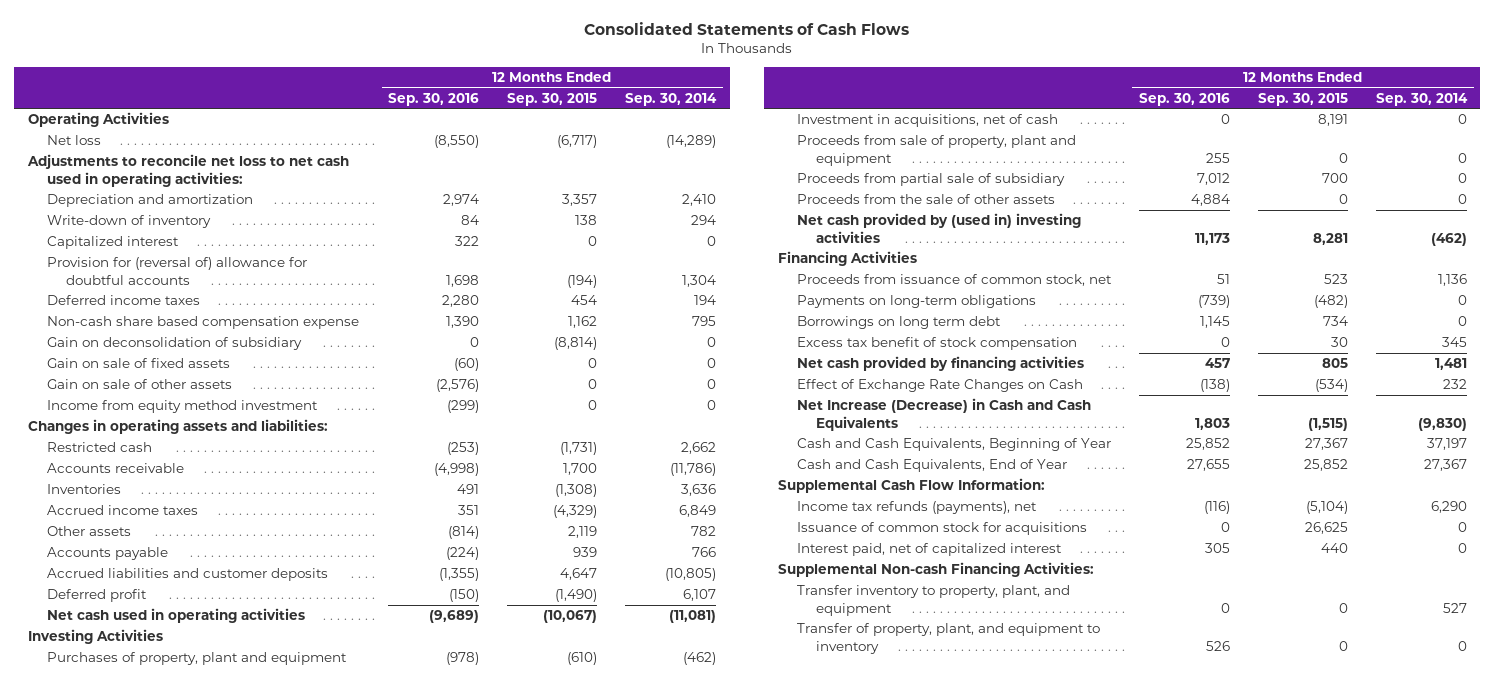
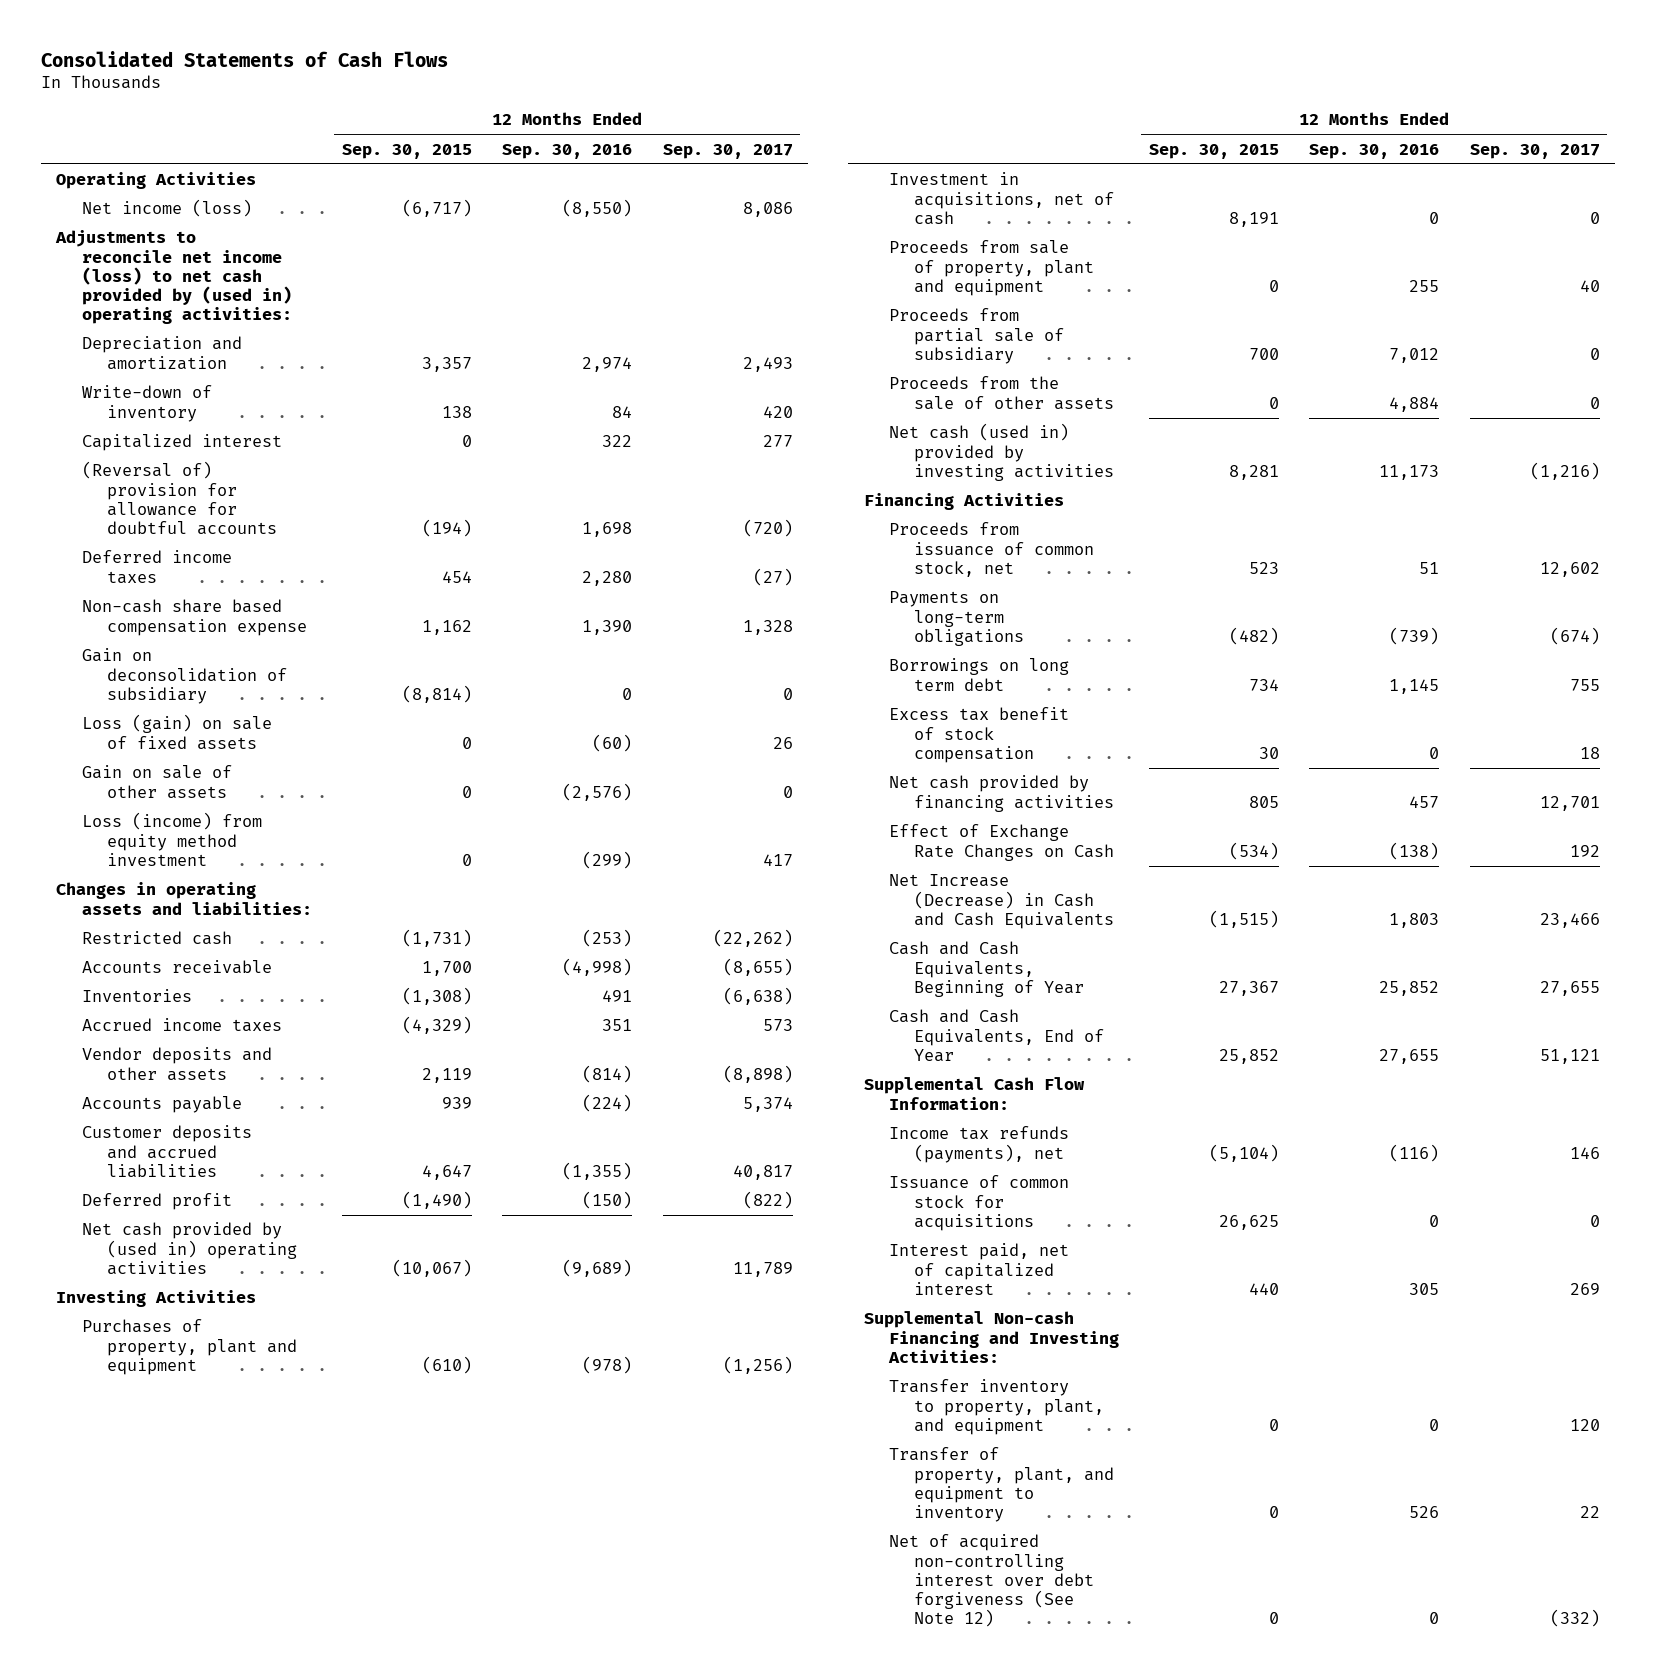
[625,92,718,106] Sep. 30, 2014 -> none
none -> [662,143,793,159] Sep. 30, 2017
[46,135,101,146] Net loss -> [81,199,252,218] Net income (loss)
[26,154,349,187] Adjustments to reconcile net loss to net cash used in operating activities: -> [55,230,292,325] Adjustments to reconcile net income (loss) to net cash provided by (used in) operating activities:
[46,257,307,285] Provision for (reversal of) allowance for doubtful accounts -> [81,461,277,535] (Reversal of) provision for allowance for doubtful accounts
[46,358,230,369] Gain on sale of fixed assets -> [81,714,272,750] Loss (gain) on sale of fixed assets
[46,400,318,414] Income from equity method investment -> [81,812,262,866] Loss (income) from equity method investment
[46,526,131,537] Other assets -> [81,1047,272,1081] Vendor deposits and other assets
[46,568,328,582] Accrued liabilities and customer deposits -> [81,1125,252,1178] Customer deposits and accrued liabilities
[46,608,305,624] Net cash used in operating activities -> [81,1222,297,1275] Net cash provided by (used in) operating activities
[797,213,1082,243] Net cash provided by (used in) investing activities -> [888,423,1114,481] Net cash (used in) provided by investing activities
[777,562,1094,578] Supplemental Non-cash Financing Activities: -> [863,1311,1119,1363] Supplemental Non-cash Financing and Investing Activities:
none -> [888,1534,1094,1628] Net of acquired non-controlling interest over debt forgiveness (See Note 12)

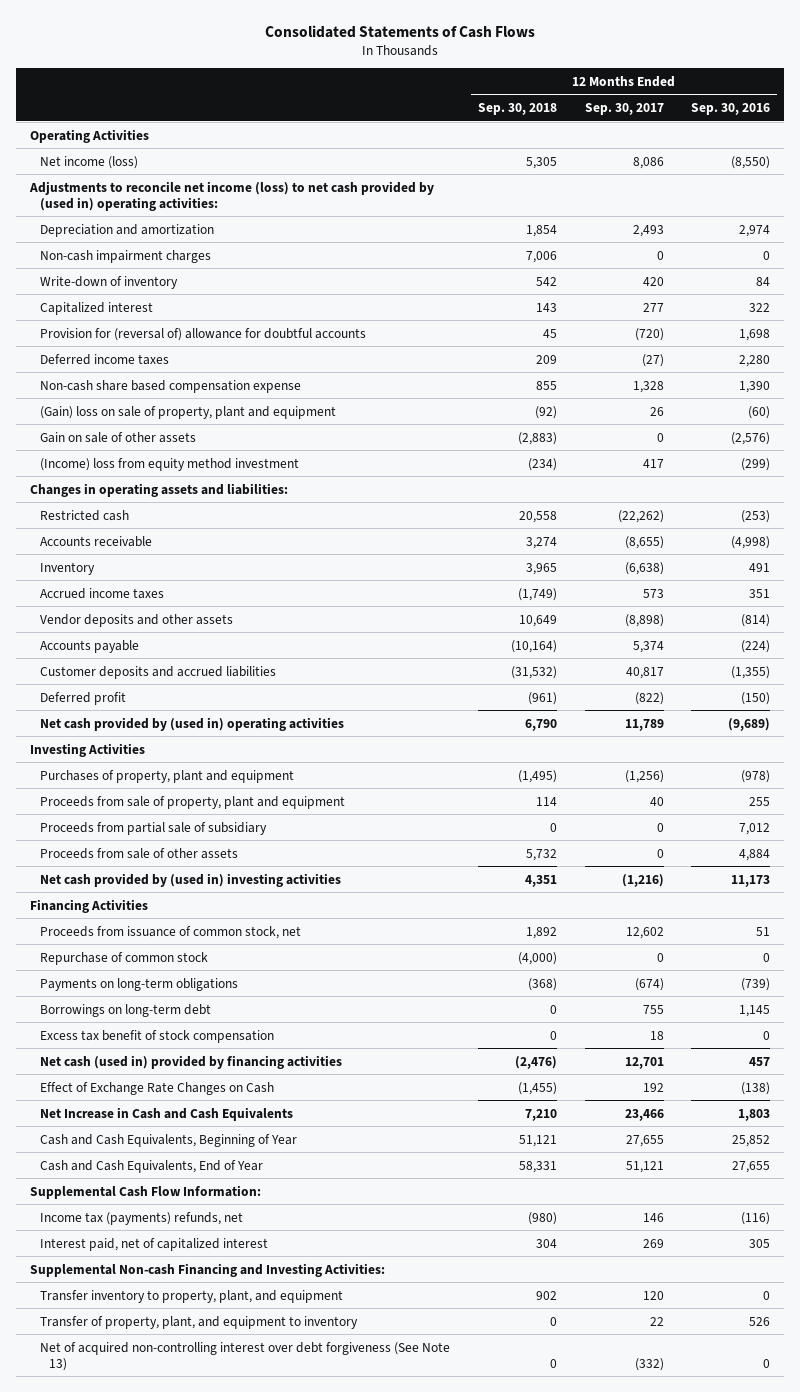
[341,143,472,159] Sep. 30, 2015 -> none
none -> [477,102,557,115] Sep. 30, 2018
none -> [39,249,211,263] Non-cash impairment charges
[81,461,277,535] (Reversal of) provision for allowance for doubtful accounts -> [39,327,366,341] Provision for (reversal of) allowance for doubtful accounts
[81,648,287,704] Gain on deconsolidation of subsidiary -> none
[81,714,272,750] Loss (gain) on sale of fixed assets -> [39,405,336,419] (Gain) loss on sale of property, plant and equipment
[81,812,262,866] Loss (income) from equity method investment -> [39,457,299,471] (Income) loss from equity method investment
[81,989,192,1003] Inventories -> [39,561,95,575] Inventory
[888,172,1114,225] Investment in acquisitions, net of cash -> none
[888,376,1114,410] Proceeds from the sale of other assets -> [39,847,238,859] Proceeds from sale of other assets
[888,423,1114,481] Net cash (used in) provided by investing activities -> [39,872,341,887] Net cash provided by (used in) investing activities
none -> [39,951,208,965] Repurchase of common stock
[888,658,1069,691] Borrowings on long term debt -> [39,1003,211,1017] Borrowings on long-term debt
[888,775,1114,812] Net cash provided by financing activities -> [39,1054,342,1069] Net cash (used in) provided by financing activities
[888,874,1114,929] Net Increase (Decrease) in Cash and Cash Equivalents -> [39,1106,293,1121] Net Increase in Cash and Cash Equivalents
[888,1175,1069,1231] Issuance of common stock for acquisitions -> none
[888,1126,1069,1163] Income tax refunds (payments), net -> [39,1211,243,1225] Income tax (payments) refunds, net
[888,1534,1094,1628] Net of acquired non-controlling interest over debt forgiveness (See Note 12) -> [39,1341,450,1371] Net of acquired non-controlling interest over debt forgiveness (See Note 13)

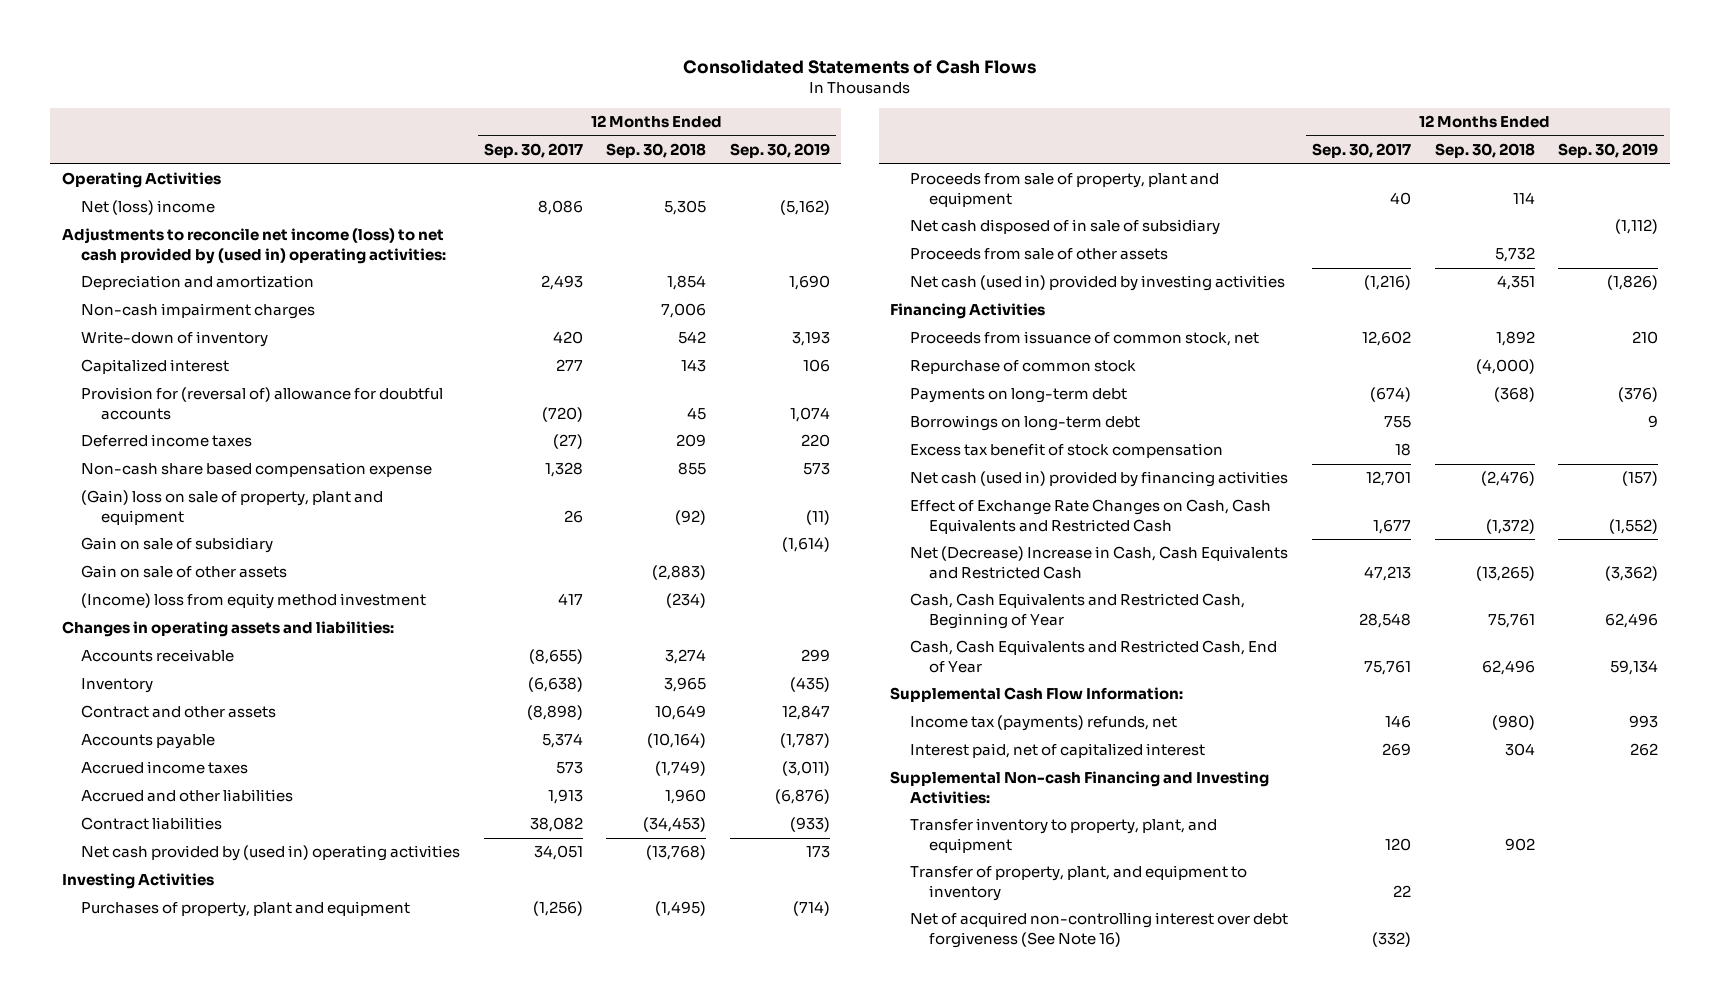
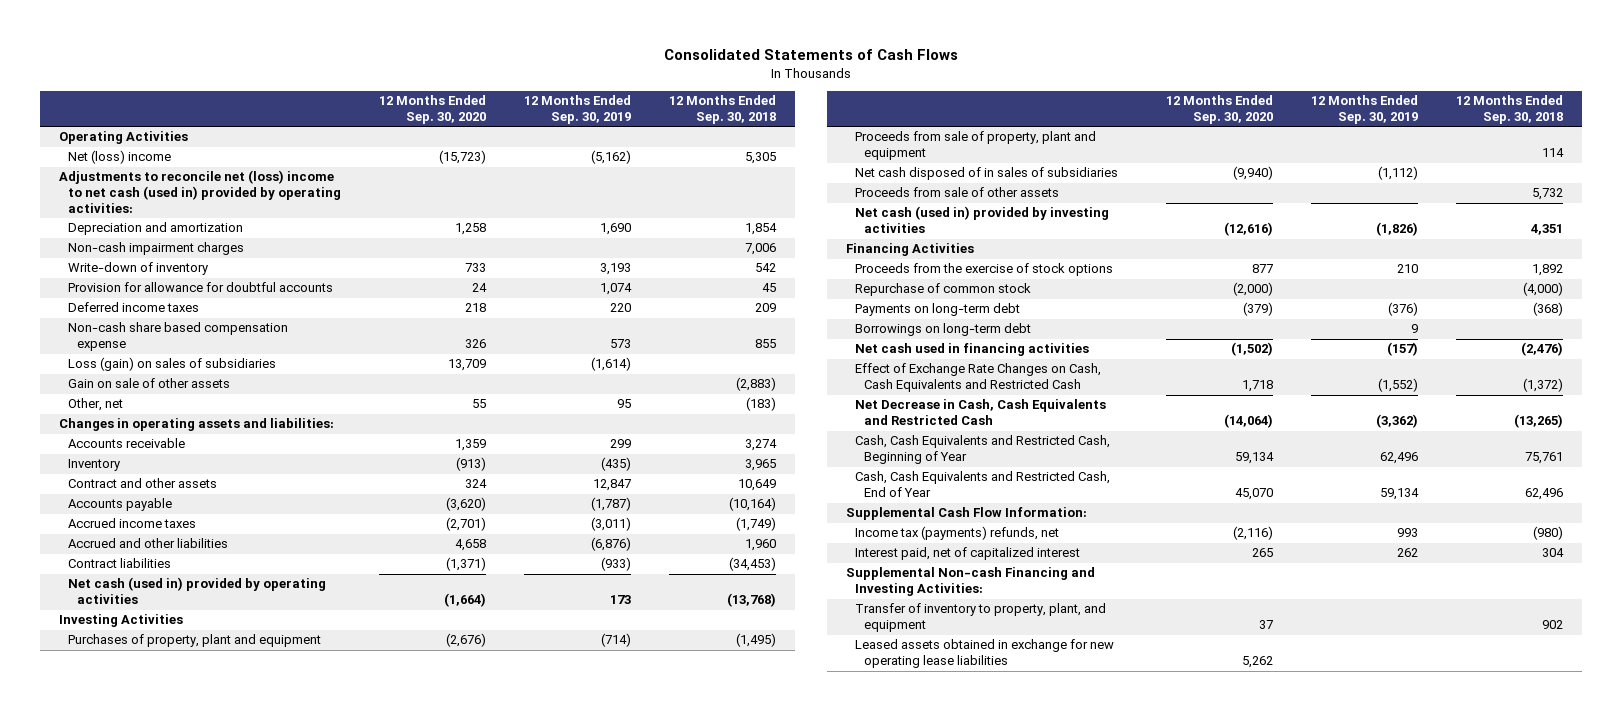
[483,143,583,159] Sep. 30, 2017 -> none
none -> [378,95,486,124] 12 Months Ended Sep. 30, 2020
[61,228,447,264] Adjustments to reconcile net income (loss) to net cash provided by (used in) operating activities: -> [58,170,341,214] Adjustments to reconcile net (loss) income to net cash (used in) provided by operating activities:
[81,359,230,375] Capitalized interest -> none
[81,387,444,420] Provision for (reversal of) allowance for doubtful accounts -> [67,282,333,293] Provision for allowance for doubtful accounts
[81,490,384,525] (Gain) loss on sale of property, plant and equipment -> none
[81,537,274,554] Gain on sale of subsidiary -> [67,357,276,372] Loss (gain) on sales of subsidiaries
[81,593,427,610] (Income) loss from equity method investment -> none
none -> [67,398,123,412] Other, net
[81,845,461,862] Net cash provided by (used in) operating activities -> [67,577,326,605] Net cash (used in) provided by operating activities
[909,219,1220,236] Net cash disposed of in sale of subsidiary -> [855,167,1119,181] Net cash disposed of in sales of subsidiaries
[909,331,1259,347] Proceeds from issuance of common stock, net -> [855,263,1114,277] Proceeds from the exercise of stock options
[909,443,1223,459] Excess tax benefit of stock compensation -> none
[909,471,1288,488] Net cash (used in) provided by financing activities -> [855,343,1090,357] Net cash used in financing activities
[909,546,1288,579] Net (Decrease) Increase in Cash, Cash Equivalents and Restricted Cash -> [855,399,1107,426] Net Decrease in Cash, Cash Equivalents and Restricted Cash
[909,865,1247,901] Transfer of property, plant, and equipment to inventory -> none
[909,912,1288,948] Net of acquired non-controlling interest over debt forgiveness (See Note 16) -> none
[909,818,1217,853] Transfer inventory to property, plant, and equipment -> [855,603,1107,633] Transfer of inventory to property, plant, and equipment
none -> [855,639,1115,669] Leased assets obtained in exchange for new operating lease liabilities

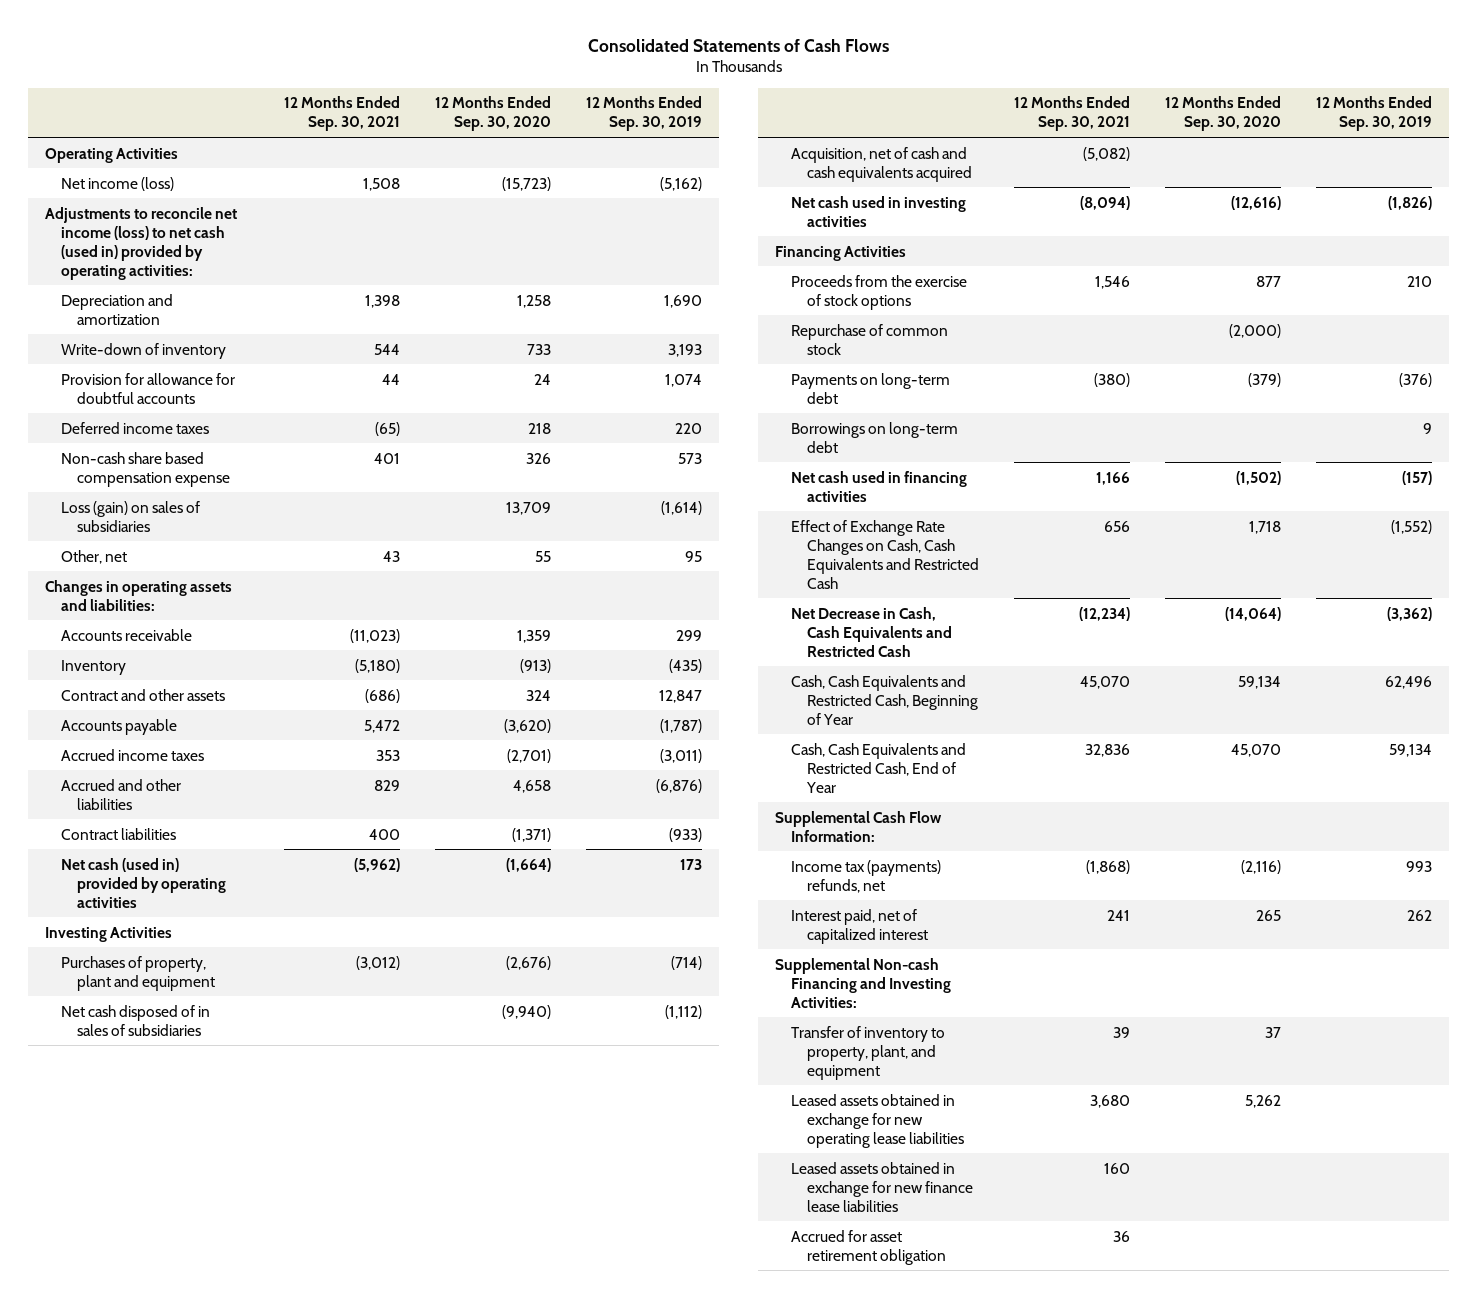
[668,95,776,124] 12 Months Ended Sep. 30, 2018 -> none
none -> [283,96,400,132] 12 Months Ended Sep. 30, 2021
[67,150,171,165] Net (loss) income -> [61,176,175,191] Net income (loss)
[58,170,341,214] Adjustments to reconcile net (loss) income to net cash (used in) provided by operating activities: -> [45,206,238,280] Adjustments to reconcile net income (loss) to net cash (used in) provided by operating activities:
[67,242,244,256] Non-cash impairment charges -> none
[67,378,230,389] Gain on sale of other assets -> none
[855,131,1097,161] Proceeds from sale of property, plant and equipment -> none
[855,187,1060,198] Proceeds from sale of other assets -> none
none -> [791,146,972,182] Acquisition, net of cash and cash equivalents acquired
[855,206,1110,234] Net cash (used in) provided by investing activities -> [791,195,967,227] Net cash used in investing activities
none -> [791,1161,973,1212] Leased assets obtained in exchange for new finance lease liabilities
none -> [791,1229,946,1265] Accrued for asset retirement obligation

